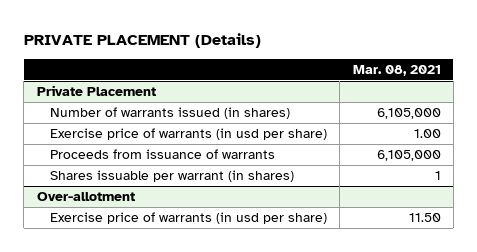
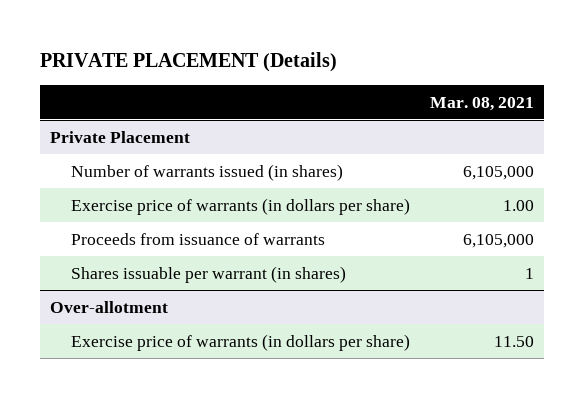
[50,128,328,141] Exercise price of warrants (in usd per share) -> [71,197,411,215] Exercise price of warrants (in dollars per share)
[50,212,328,225] Exercise price of warrants (in usd per share) -> [71,333,411,351] Exercise price of warrants (in dollars per share)

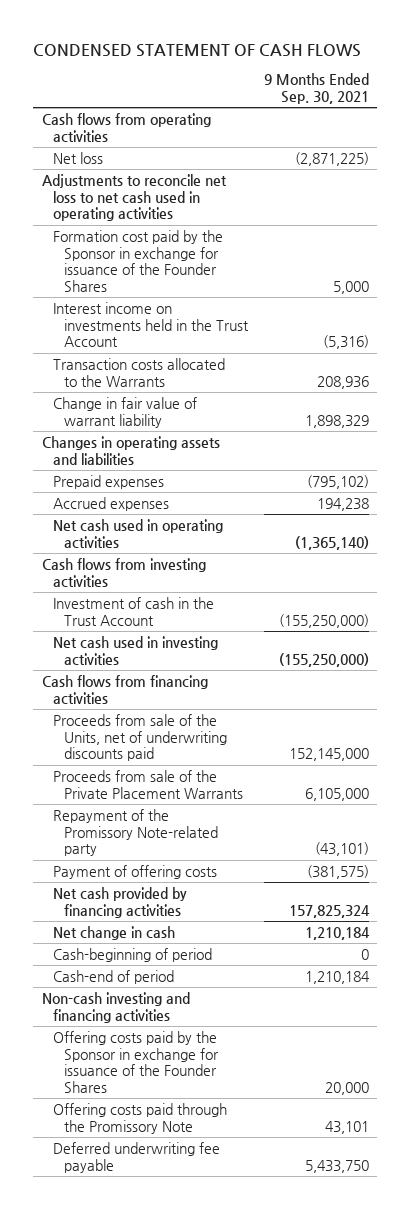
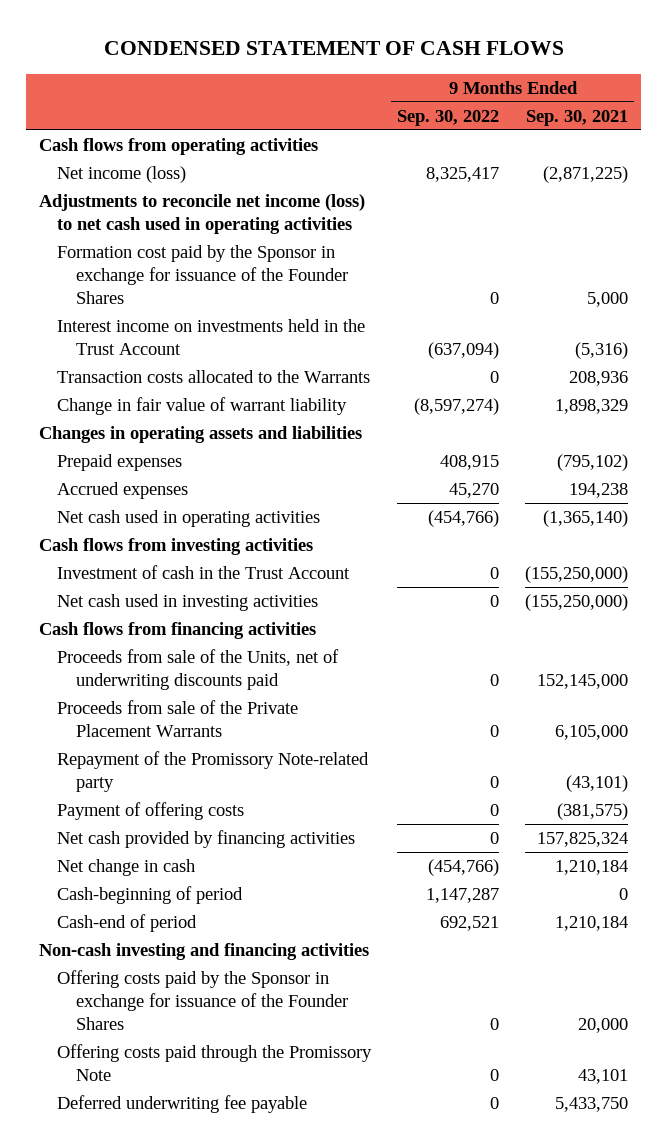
none -> [397,109,500,126] Sep. 30, 2022
[52,151,103,164] Net loss -> [57,166,187,184] Net income (loss)
[41,173,227,222] Adjustments to reconcile net loss to net cash used in operating activities -> [39,194,366,235] Adjustments to reconcile net income (loss) to net cash used in operating activities

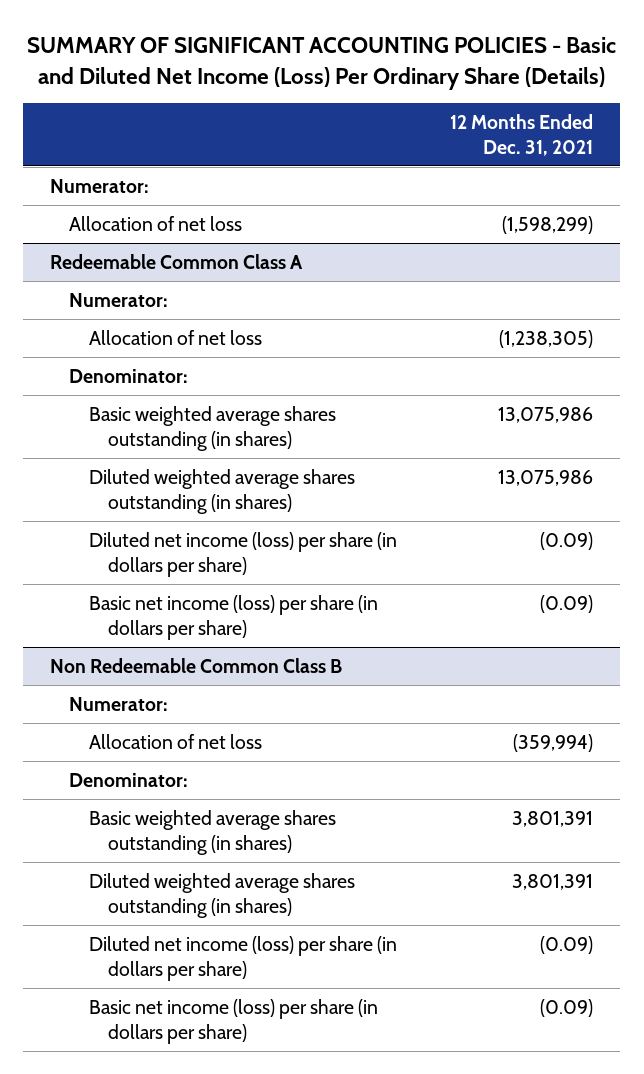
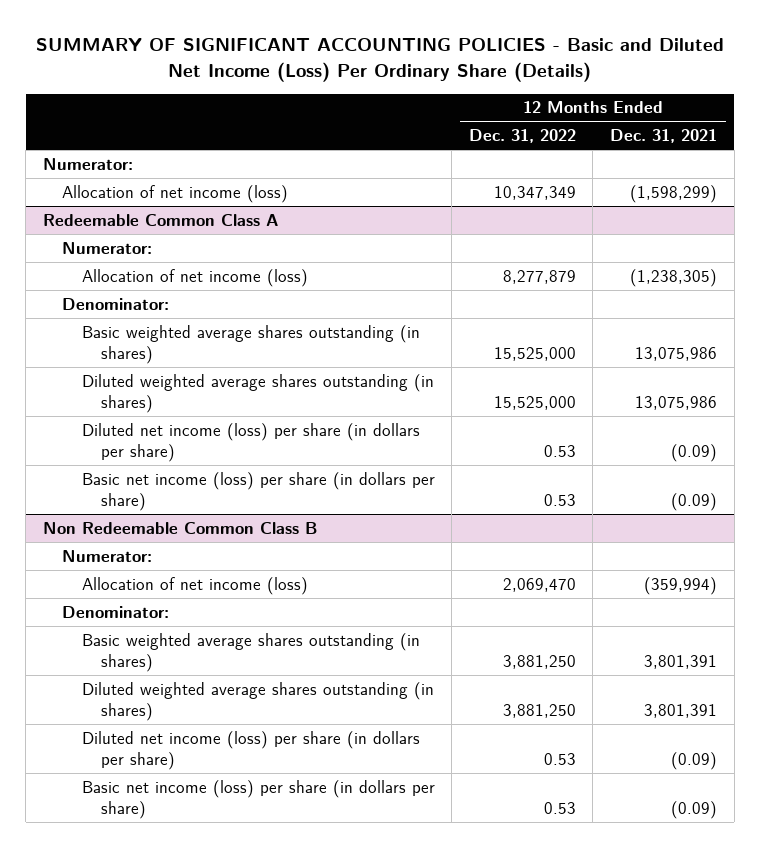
none -> [468,128,576,143] Dec. 31, 2022
[69,215,243,231] Allocation of net loss -> [62,184,289,203] Allocation of net income (loss)
[88,329,262,345] Allocation of net loss -> [81,268,308,287] Allocation of net income (loss)
[88,733,262,749] Allocation of net loss -> [81,576,308,595] Allocation of net income (loss)

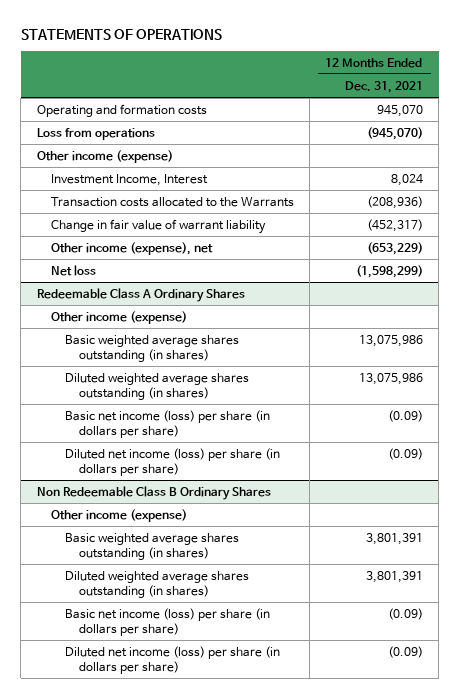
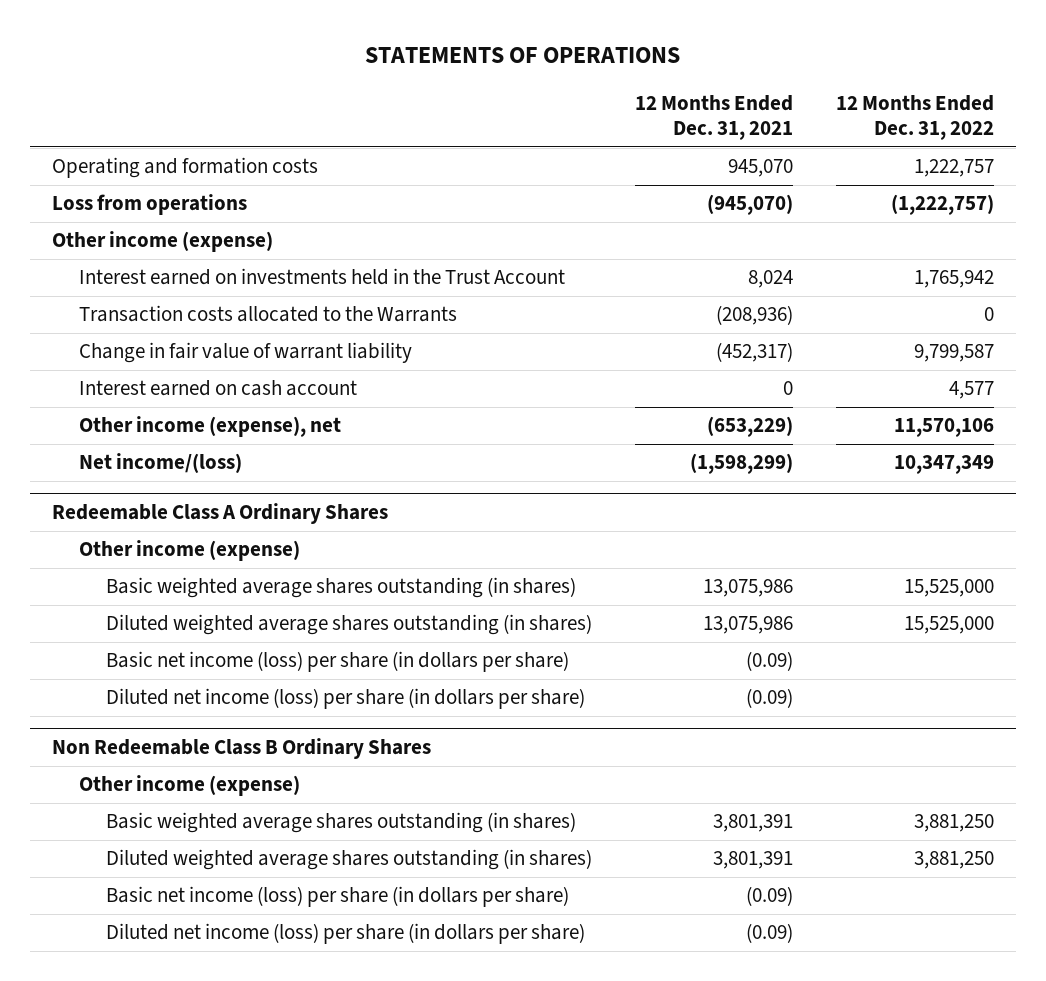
none -> [836,94,995,141] 12 Months Ended Dec. 31, 2022
[50,173,208,186] Investment Income, Interest -> [78,268,565,286] Interest earned on investments held in the Trust Account
none -> [78,380,357,397] Interest earned on cash account
[50,264,96,276] Net loss -> [78,453,242,474] Net income/(loss)

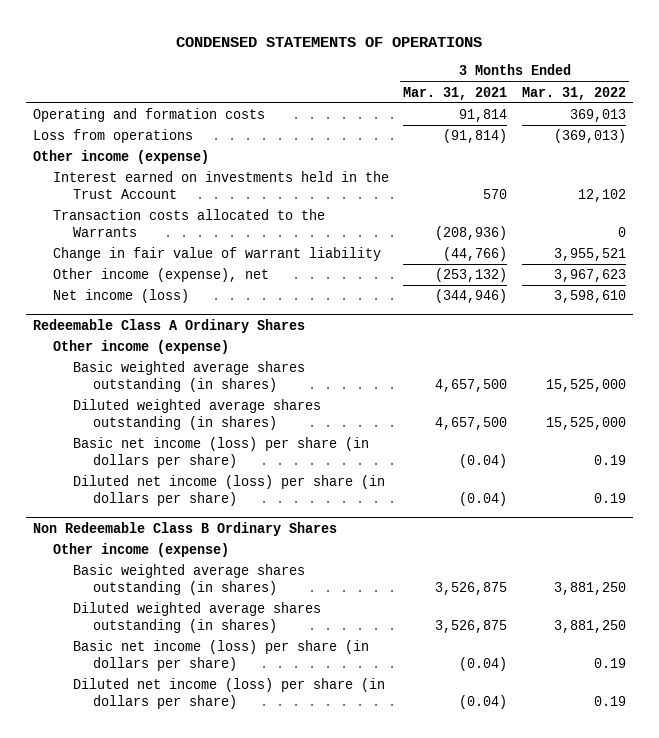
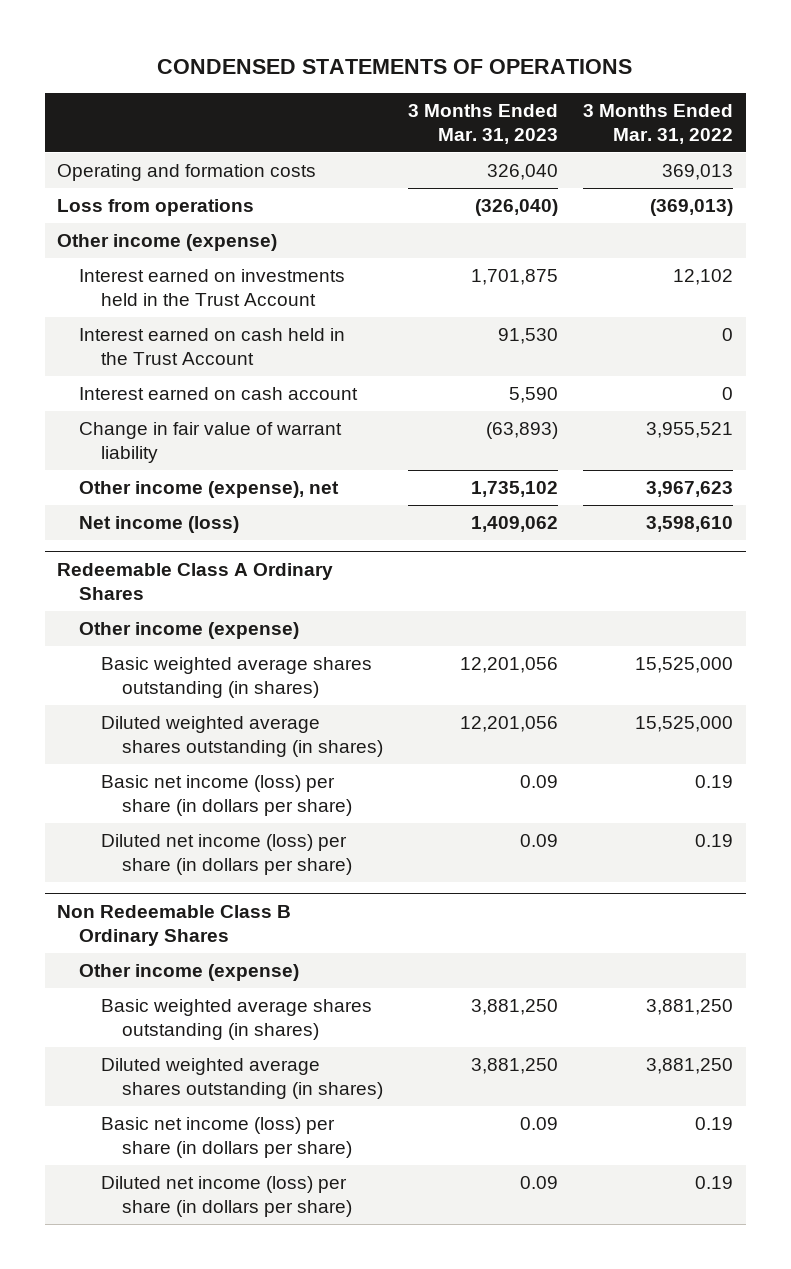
[403,86,508,100] Mar. 31, 2021 -> none
none -> [408,103,559,144] 3 Months Ended Mar. 31, 2023
[53,209,326,238] Transaction costs allocated to the Warrants -> none
none -> [78,327,345,365] Interest earned on cash held in the Trust Account
none -> [78,386,358,400] Interest earned on cash account

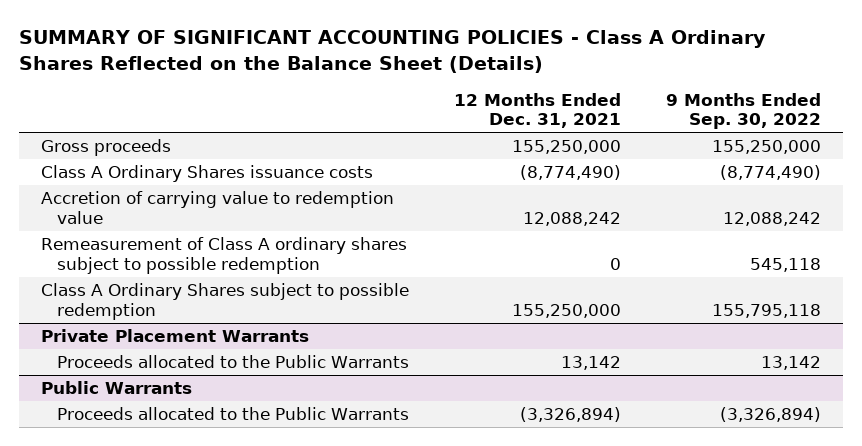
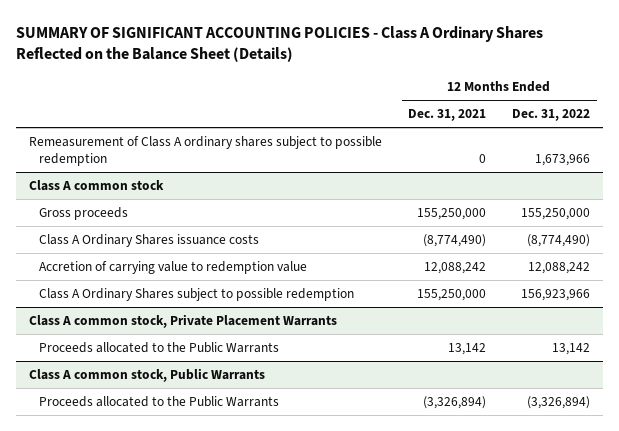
[665,92,821,130] 9 Months Ended Sep. 30, 2022 -> none
none -> [512,109,591,122] Dec. 31, 2022
[41,237,408,274] Remeasurement of Class A ordinary shares subject to possible redemption -> [29,136,383,167] Remeasurement of Class A ordinary shares subject to possible redemption
none -> [29,180,165,192] Class A common stock
[41,329,310,343] Private Placement Warrants -> none
none -> [29,314,338,329] Class A common stock, Private Placement Warrants
[41,381,193,395] Public Warrants -> none
none -> [29,368,266,383] Class A common stock, Public Warrants

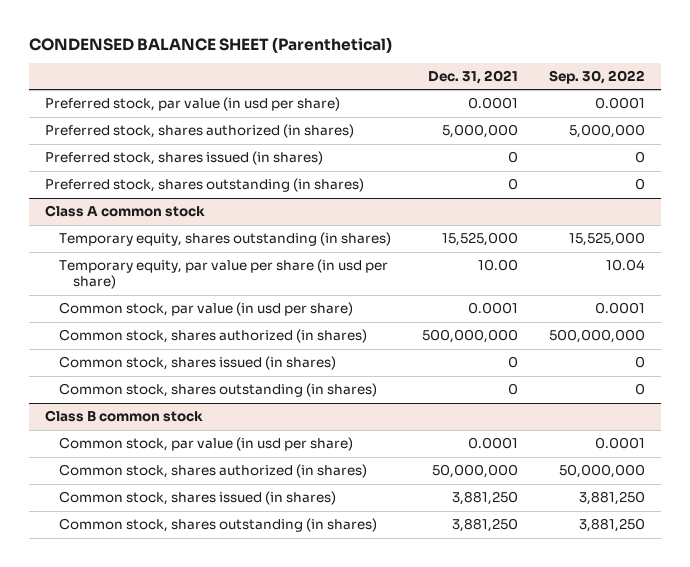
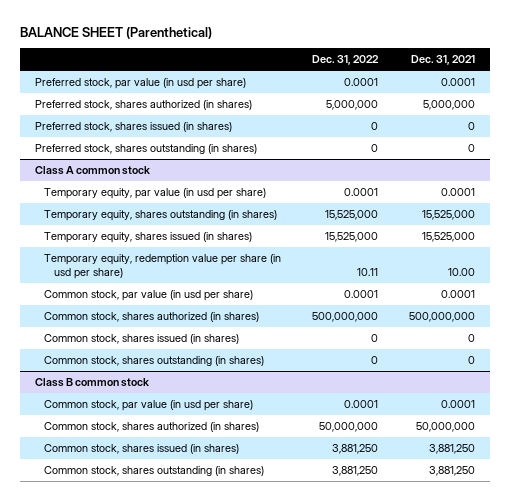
[28,36,392,53] CONDENSED BALANCE SHEET (Parenthetical) -> [19,27,212,40] BALANCE SHEET (Parenthetical)
[549,69,646,84] Sep. 30, 2022 -> none
none -> [311,55,379,66] Dec. 31, 2022
none -> [44,188,267,200] Temporary equity, par value (in usd per share)
none -> [44,232,253,244] Temporary equity, shares issued (in shares)
[58,259,388,290] Temporary equity, par value per share (in usd per share) -> [44,254,282,280] Temporary equity, redemption value per share (in usd per share)

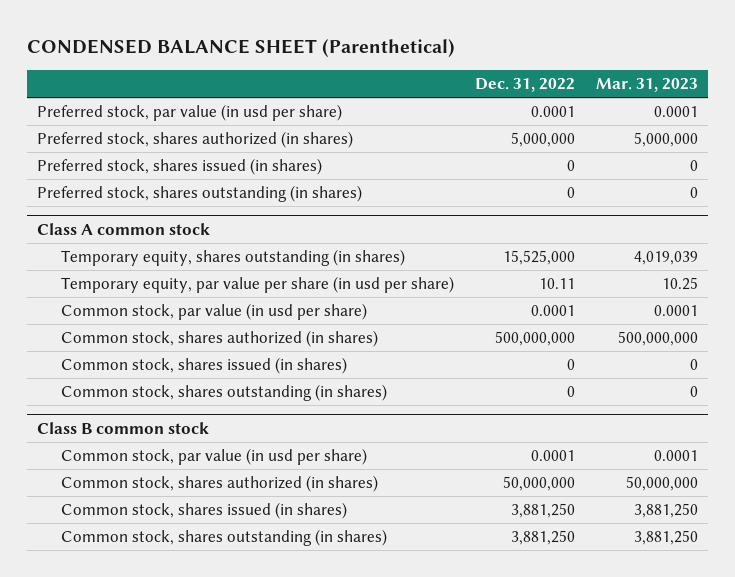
[19,27,212,40] BALANCE SHEET (Parenthetical) -> [26,39,455,58] CONDENSED BALANCE SHEET (Parenthetical)
[410,55,475,66] Dec. 31, 2021 -> none
none -> [595,78,698,93] Mar. 31, 2023
[44,188,267,200] Temporary equity, par value (in usd per share) -> none
[44,232,253,244] Temporary equity, shares issued (in shares) -> none
[44,254,282,280] Temporary equity, redemption value per share (in usd per share) -> [61,275,455,293] Temporary equity, par value per share (in usd per share)

